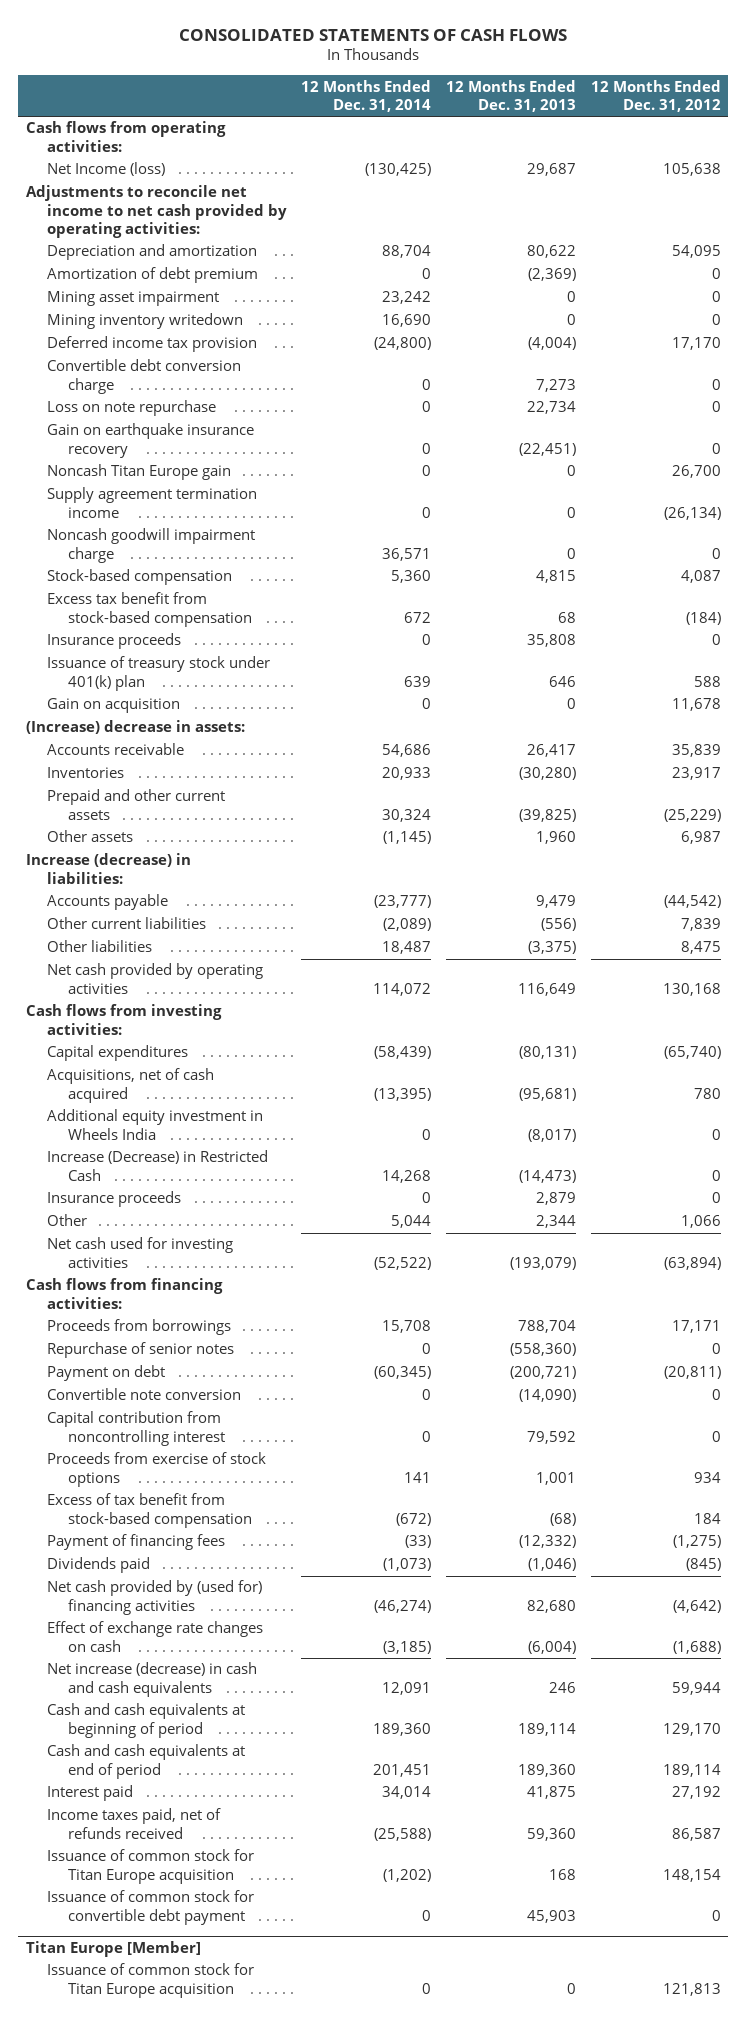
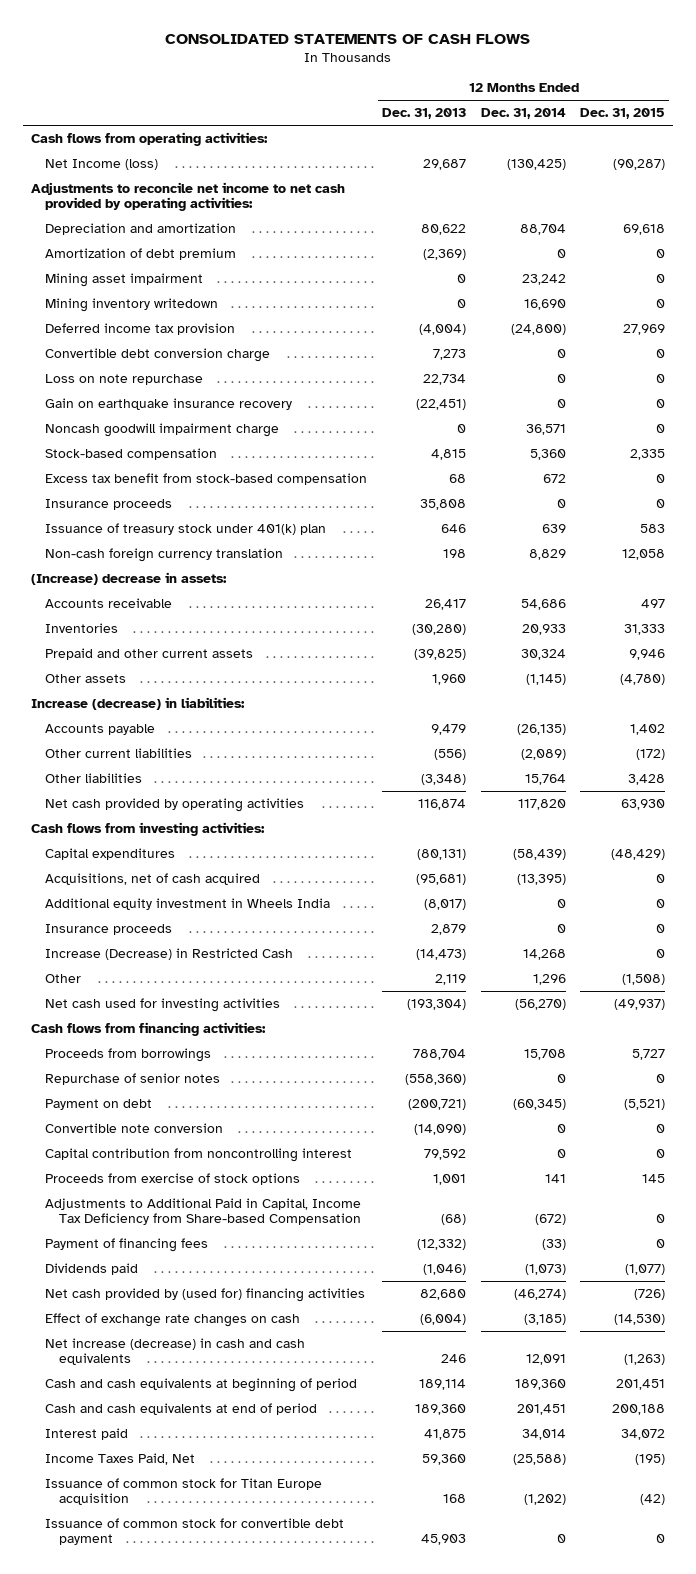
[590,79,721,112] 12 Months Ended Dec. 31, 2012 -> none
none -> [580,108,666,120] Dec. 31, 2015
[46,464,231,481] Noncash Titan Europe gain -> none
[46,487,257,518] Supply agreement termination income -> none
[46,698,180,714] Gain on acquisition -> none
none -> [44,547,283,562] Non-cash foreign currency translation
[374,895,432,909] (23,777) -> [516,723,566,735] (26,135)
[382,941,432,955] 18,487 -> [524,773,566,785] 15,764
[527,941,576,955] (3,375) -> [420,773,466,785] (3,348)
[373,982,432,996] 114,072 -> [517,798,566,810] 117,820
[517,982,576,996] 116,649 -> [417,798,466,810] 116,874
[46,1150,268,1181] Increase (Decrease) in Restricted Cash -> [44,947,293,960] Increase (Decrease) in Restricted Cash
[391,1215,432,1229] 5,044 -> [532,973,566,985] 1,296
[535,1215,576,1229] 2,344 -> [434,973,466,985] 2,119
[374,1256,432,1270] (52,522) -> [514,998,566,1010] (56,270)
[509,1256,576,1270] (193,079) -> [406,998,466,1010] (193,304)
[46,1493,252,1528] Excess of tax benefit from stock-based compensation -> [44,1197,362,1226] Adjustments to Additional Paid in Capital, Income Tax Deficiency from Share-based Compensation
[46,1808,221,1839] Income taxes paid, net of refunds received -> [44,1452,195,1465] Income Taxes Paid, Net
[25,1940,201,1957] Titan Europe [Member] -> none
[46,1963,254,1998] Issuance of common stock for Titan Europe acquisition -> none

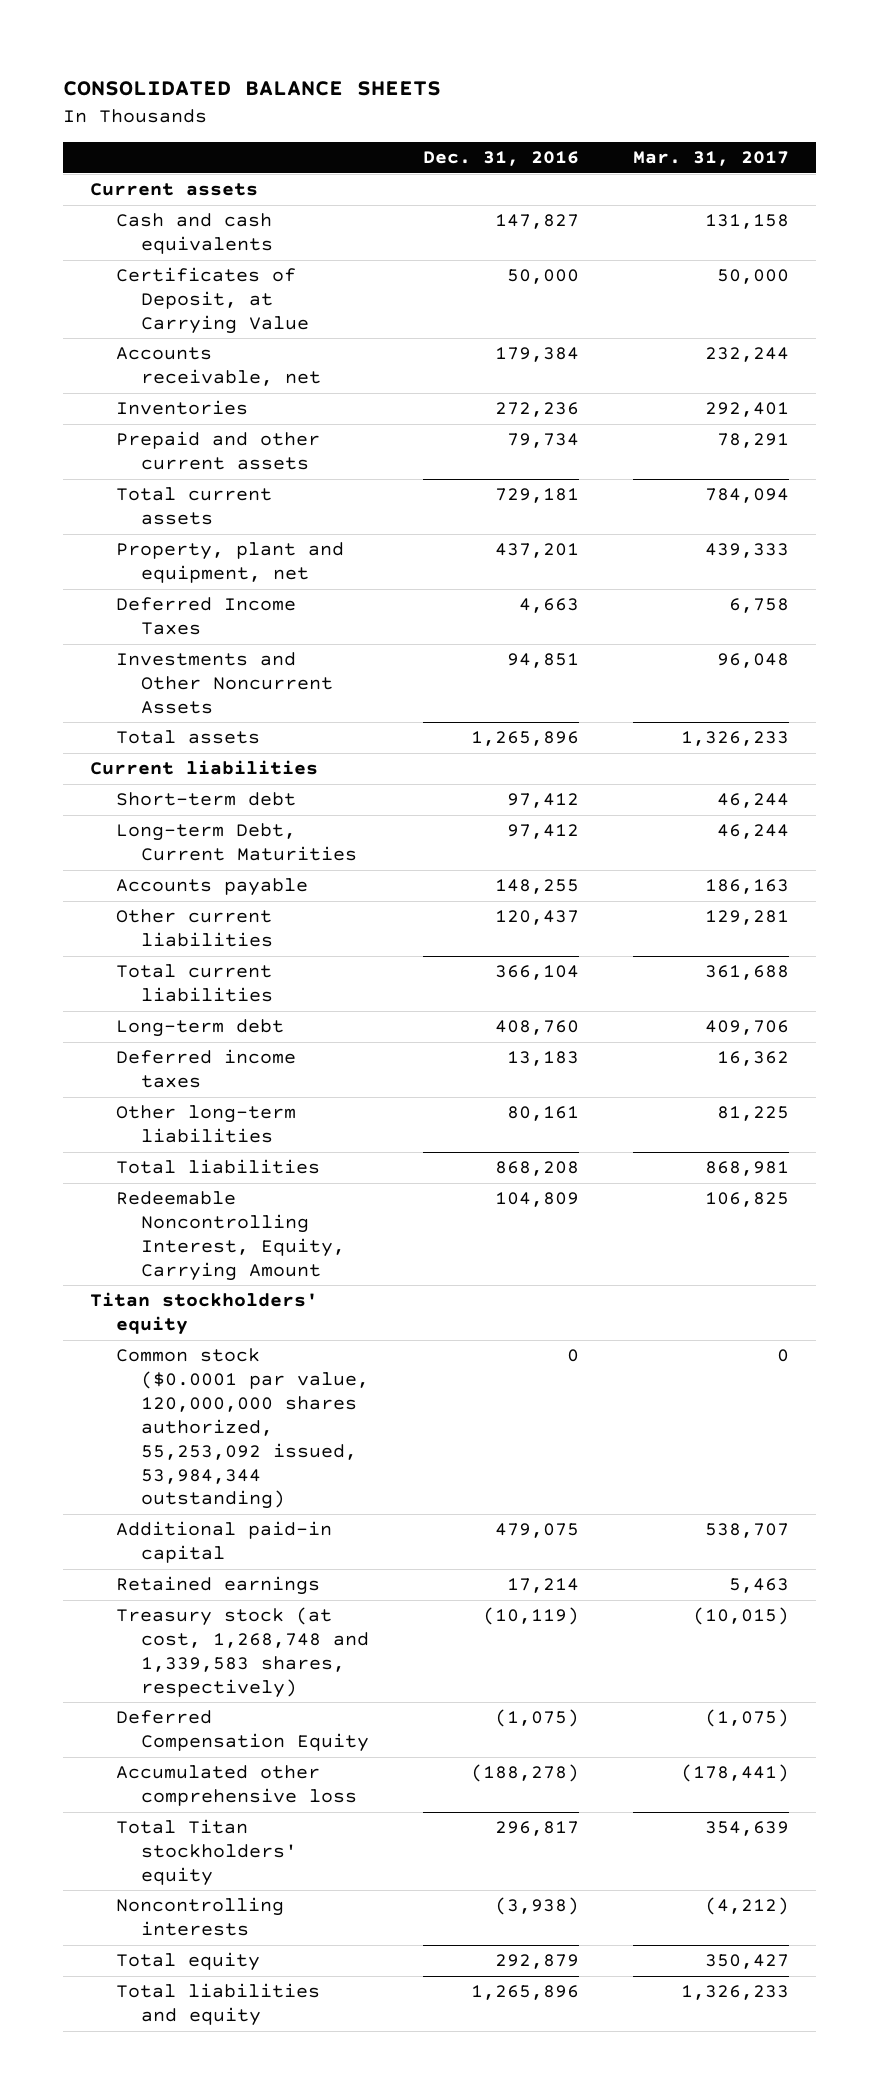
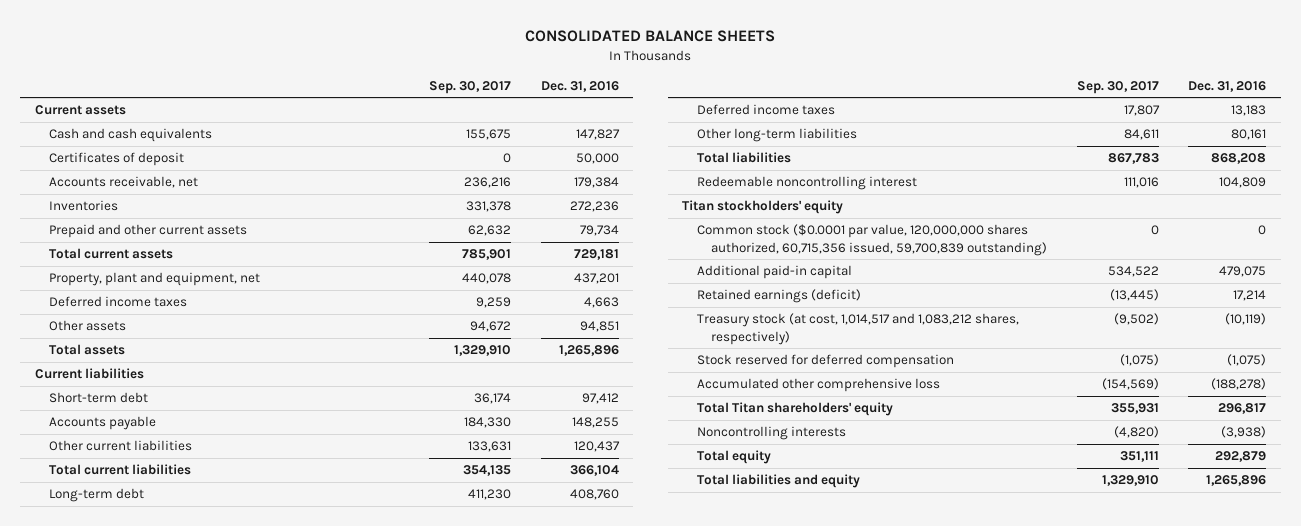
[633,151,790,167] Mar. 31, 2017 -> none
none -> [429,80,512,94] Sep. 30, 2017
[115,267,310,335] Certificates of Deposit, at Carrying Value -> [49,152,185,167] Certificates of deposit
[115,597,296,636] Deferred Income Taxes -> [49,296,188,308] Deferred income taxes
[115,652,334,715] Investments and Other Noncurrent Assets -> [49,320,127,332] Other assets
[115,823,358,862] Long-term Debt, Current Maturities -> none
[115,1191,346,1281] Redeemable Noncontrolling Interest, Equity, Carrying Amount -> [696,176,917,191] Redeemable noncontrolling interest
[115,1348,370,1510] Common stock ($0.0001 par value, 120,000,000 shares authorized, 55,253,092 issued, 53,984,344 outstanding) -> [696,224,1048,256] Common stock ($0.0001 par value, 120,000,000 shares authorized, 60,715,356 issued, 59,700,839 outstanding)
[115,1576,320,1596] Retained earnings -> [696,289,861,304] Retained earnings (deficit)
[115,1607,370,1698] Treasury stock (at cost, 1,268,748 and 1,339,583 shares, respectively) -> [696,313,1019,345] Treasury stock (at cost, 1,014,517 and 1,083,212 shares, respectively)
[115,1710,370,1753] Deferred Compensation Equity -> [696,354,954,369] Stock reserved for deferred compensation
[115,1819,298,1887] Total Titan stockholders' equity -> [696,402,893,417] Total Titan shareholders' equity

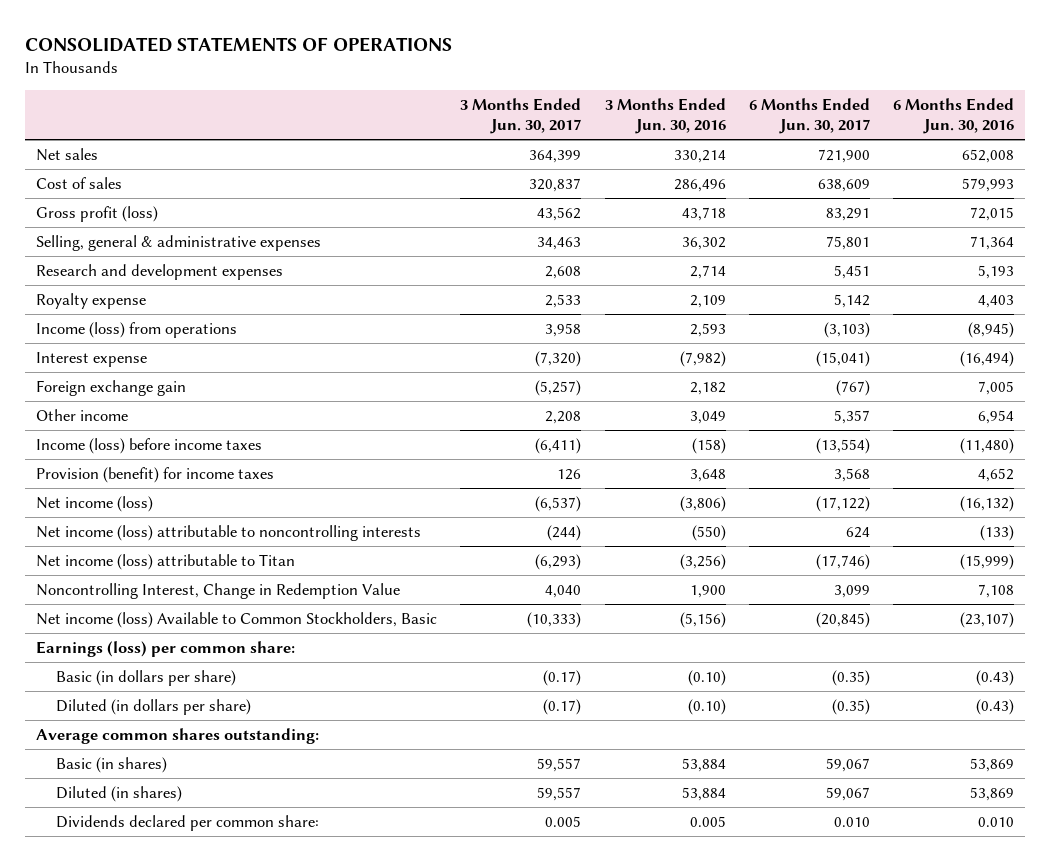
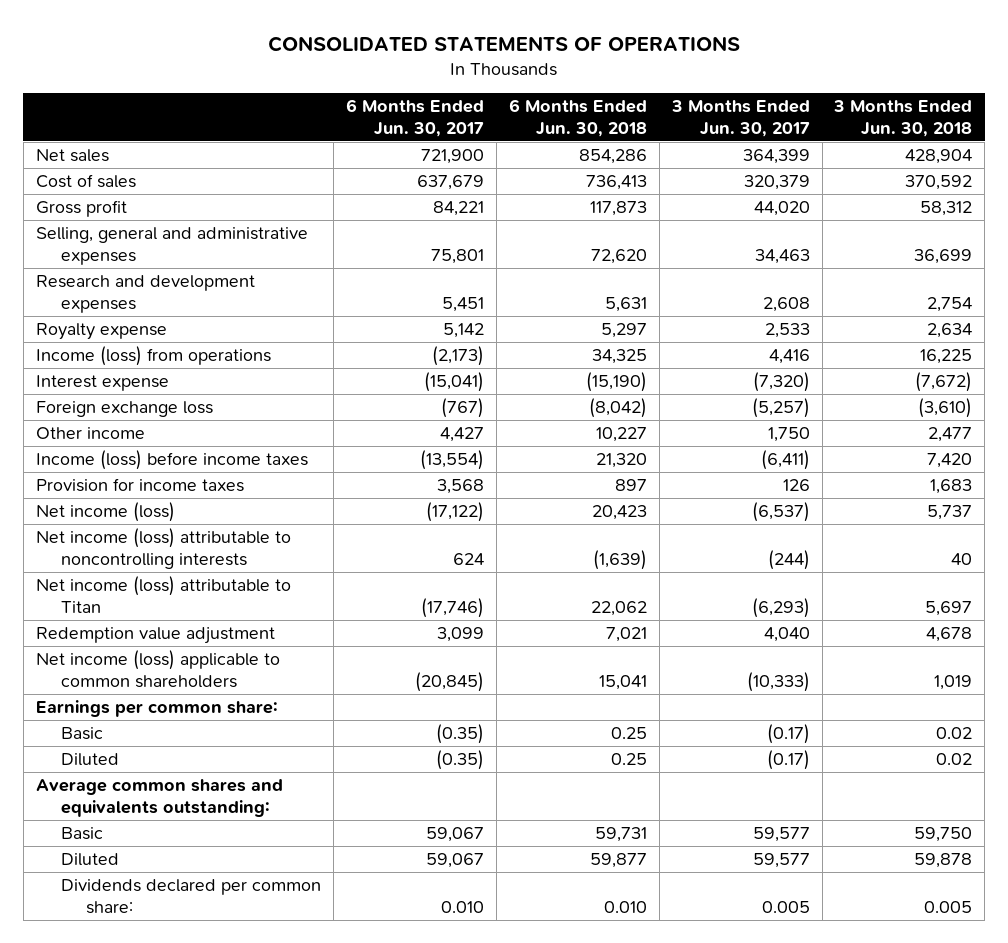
[604,97,726,135] 3 Months Ended Jun. 30, 2016 -> none
[892,97,1014,135] 6 Months Ended Jun. 30, 2016 -> none
none -> [508,99,647,137] 6 Months Ended Jun. 30, 2018
none -> [833,100,973,137] 3 Months Ended Jun. 30, 2018
[529,177,582,192] 320,837 -> [743,175,810,191] 320,379
[817,178,870,192] 638,609 -> [416,175,484,191] 637,679
[36,205,159,222] Gross profit (loss) -> [35,200,127,218] Gross profit
[537,206,582,221] 43,562 -> [753,201,810,217] 44,020
[825,207,870,221] 83,291 -> [432,201,484,217] 84,221
[36,234,322,251] Selling, general & administrative expenses -> [35,227,308,265] Selling, general and administrative expenses
[545,322,582,337] 3,958 -> [768,349,810,365] 4,416
[823,321,870,338] (3,103) -> [431,346,484,367] (2,173)
[36,379,187,396] Foreign exchange gain -> [35,401,213,418] Foreign exchange loss
[545,410,582,424] 2,208 -> [767,427,810,443] 1,750
[833,409,870,424] 5,357 -> [439,427,484,443] 4,427
[36,466,275,483] Provision (benefit) for income taxes -> [35,478,244,493] Provision for income taxes
[36,582,401,599] Noncontrolling Interest, Change in Redemption Value -> [35,627,275,645] Redemption value adjustment
[36,611,438,628] Net income (loss) Available to Common Stockholders, Basic -> [35,650,280,688] Net income (loss) applicable to common shareholders
[36,640,296,657] Earnings (loss) per common share: -> [35,700,278,718] Earnings per common share:
[55,669,236,686] Basic (in dollars per share) -> [60,727,103,741] Basic
[55,698,251,715] Diluted (in dollars per share) -> [60,753,119,767] Diluted
[36,727,320,744] Average common shares outstanding: -> [35,779,283,817] Average common shares and equivalents outstanding:
[55,756,167,773] Basic (in shares) -> [60,827,103,841] Basic
[537,757,582,772] 59,557 -> [752,827,810,843] 59,577
[55,785,182,802] Diluted (in shares) -> [60,853,119,867] Diluted
[537,786,582,801] 59,557 -> [752,853,810,869] 59,577

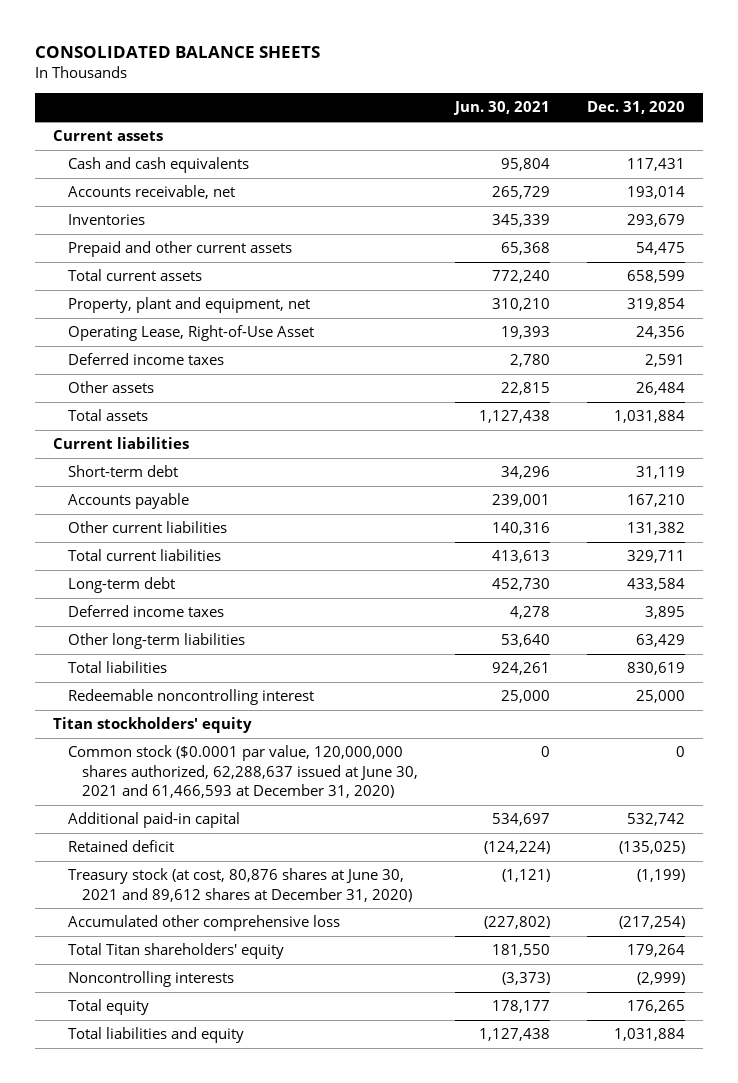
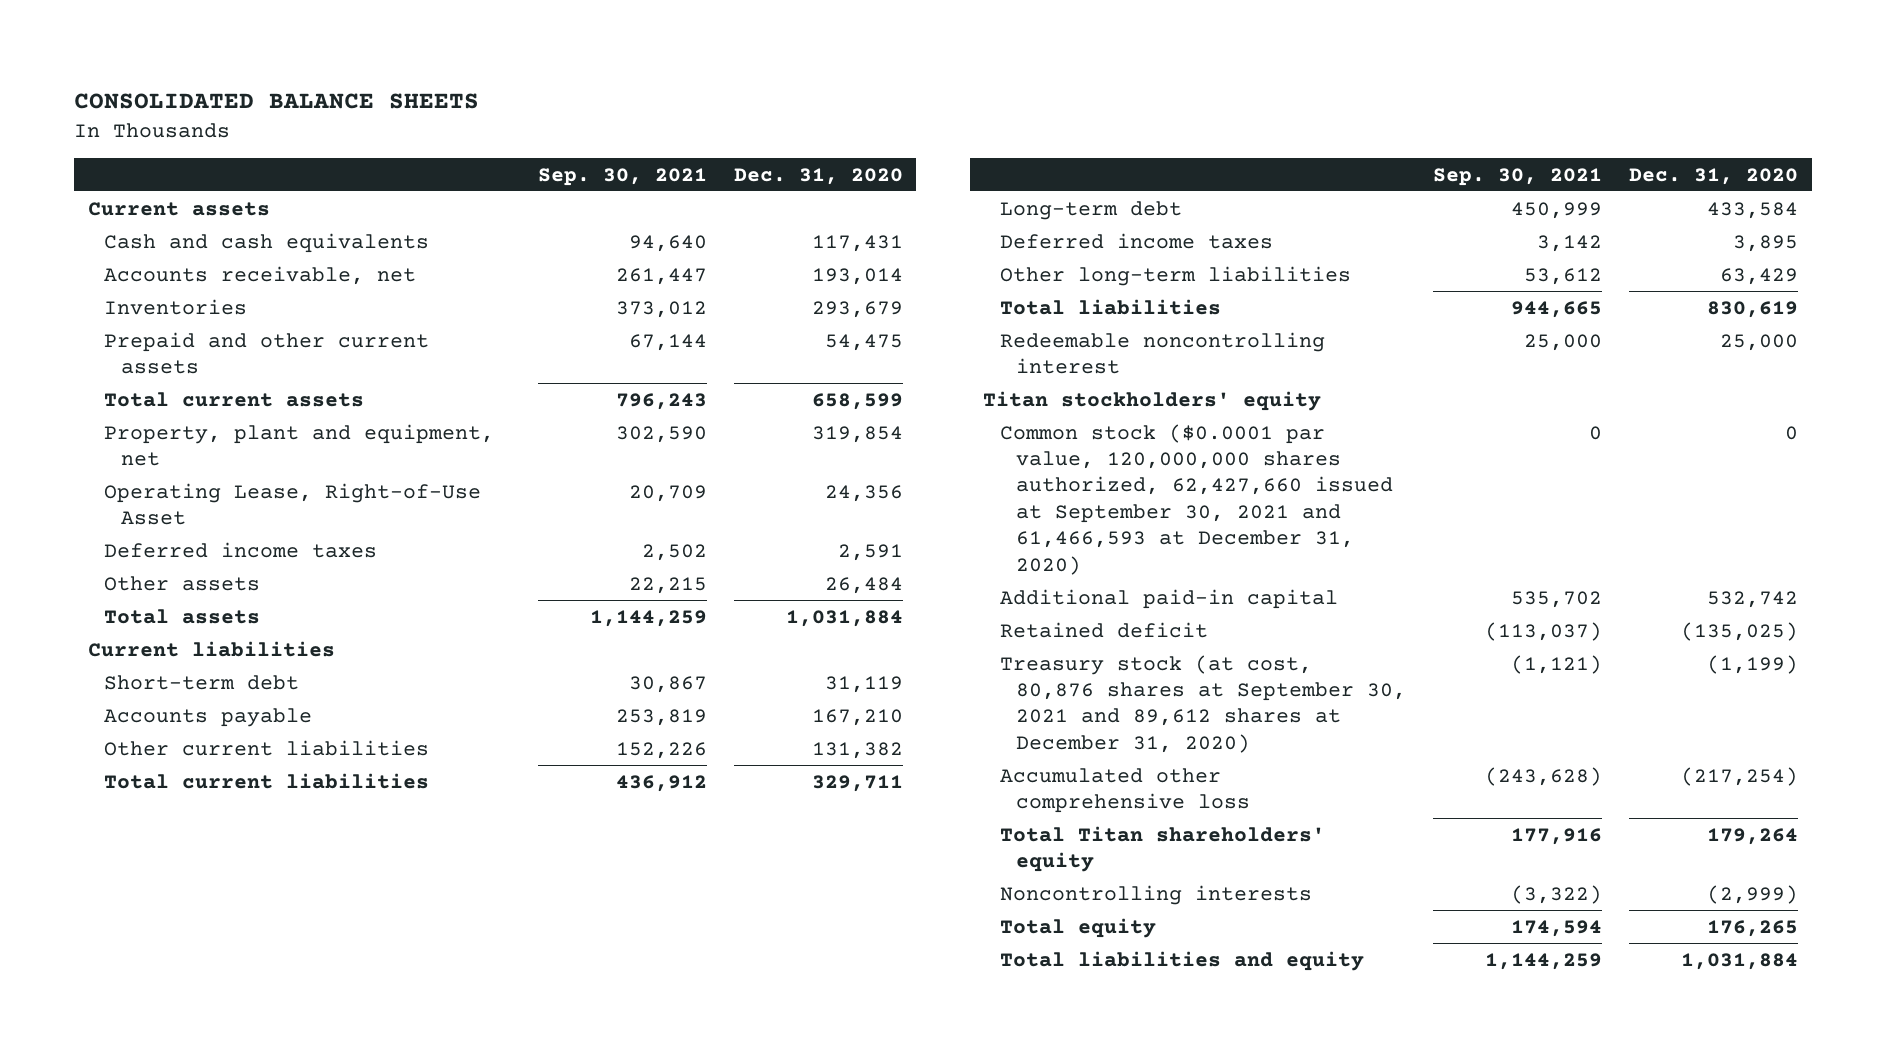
[452,101,550,116] Jun. 30, 2021 -> none
none -> [537,167,707,186] Sep. 30, 2021
[67,745,418,799] Common stock ($0.0001 par value, 120,000,000 shares authorized, 62,288,637 issued at June 30, 2021 and 61,466,593 at December 31, 2020) -> [999,423,1394,575] Common stock ($0.0001 par value, 120,000,000 shares authorized, 62,427,660 issued at September 30, 2021 and 61,466,593 at December 31, 2020)
[67,868,412,902] Treasury stock (at cost, 80,876 shares at June 30, 2021 and 89,612 shares at December 31, 2020) -> [999,654,1407,753] Treasury stock (at cost, 80,876 shares at September 30, 2021 and 89,612 shares at December 31, 2020)

